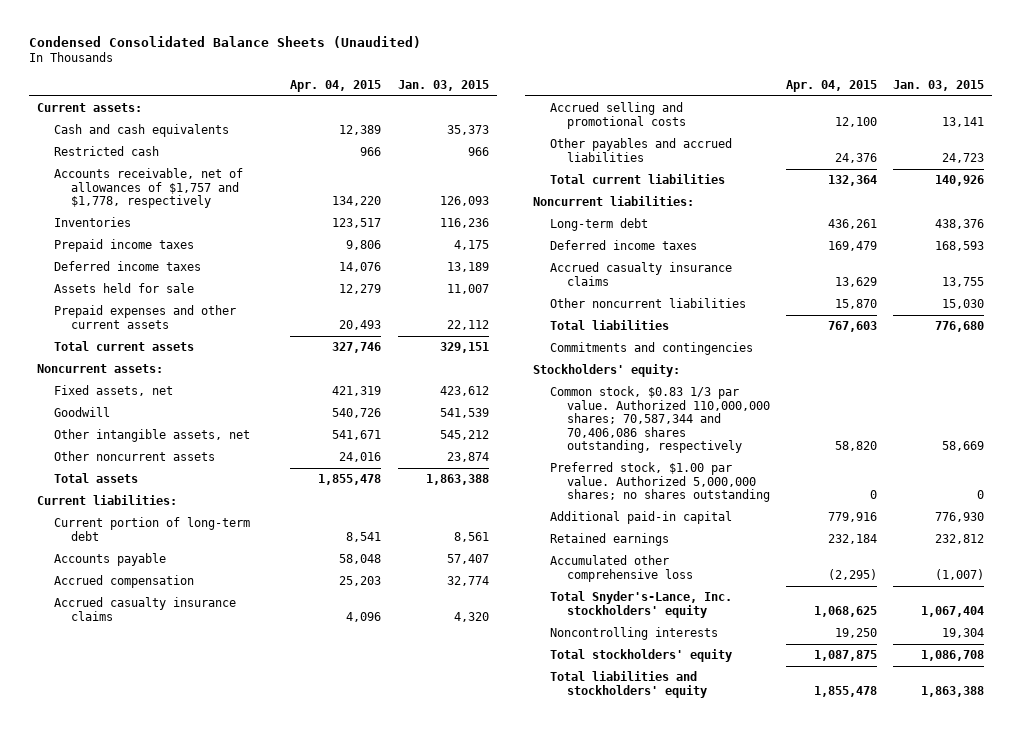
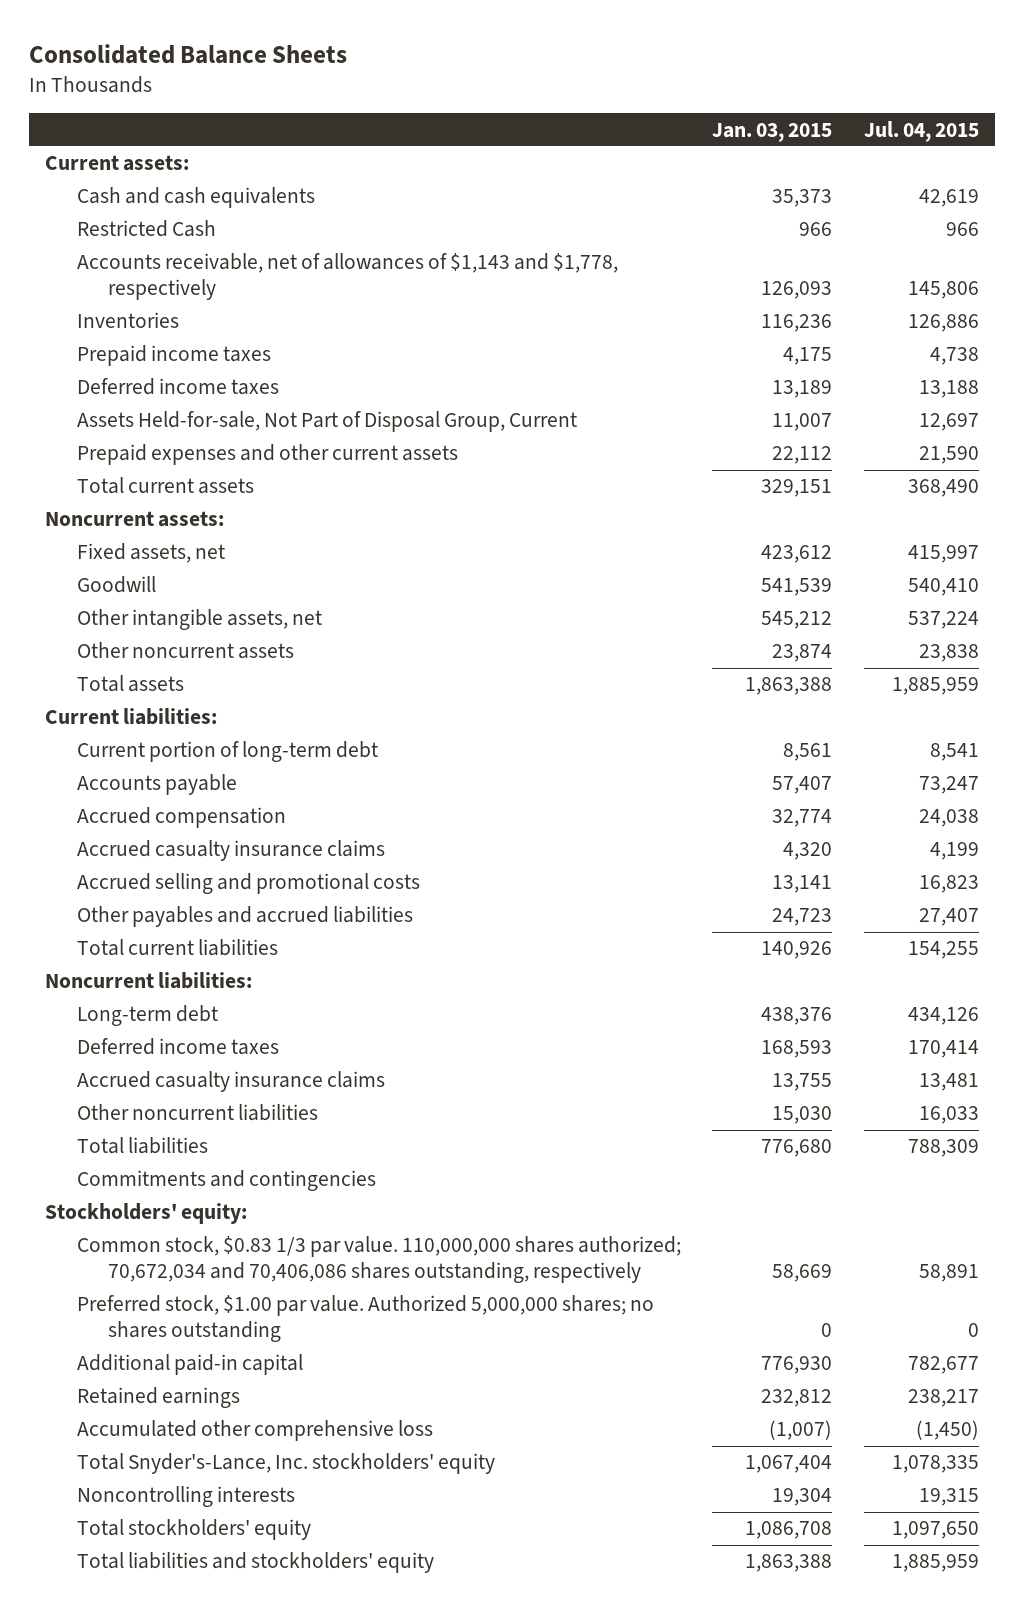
[29,36,422,49] Condensed Consolidated Balance Sheets (Unaudited) -> [29,43,348,64] Consolidated Balance Sheets
[290,79,382,92] Apr. 04, 2015 -> none
none -> [864,120,980,142] Jul. 04, 2015
[54,146,160,157] Restricted cash -> [76,220,216,238] Restricted Cash
[54,168,244,209] Accounts receivable, net of allowances of $1,757 and $1,778, respectively -> [76,253,618,301] Accounts receivable, net of allowances of $1,143 and $1,778, respectively
[54,283,195,294] Assets held for sale -> [76,411,577,433] Assets Held-for-sale, Not Part of Disposal Group, Current
[549,386,770,454] Common stock, $0.83 1/3 par value. Authorized 110,000,000 shares; 70,587,344 and 70,406,086 shares outstanding, respectively -> [76,1236,681,1284] Common stock, $0.83 1/3 par value. 110,000,000 shares authorized; 70,672,034 and 70,406,086 shares outstanding, respectively

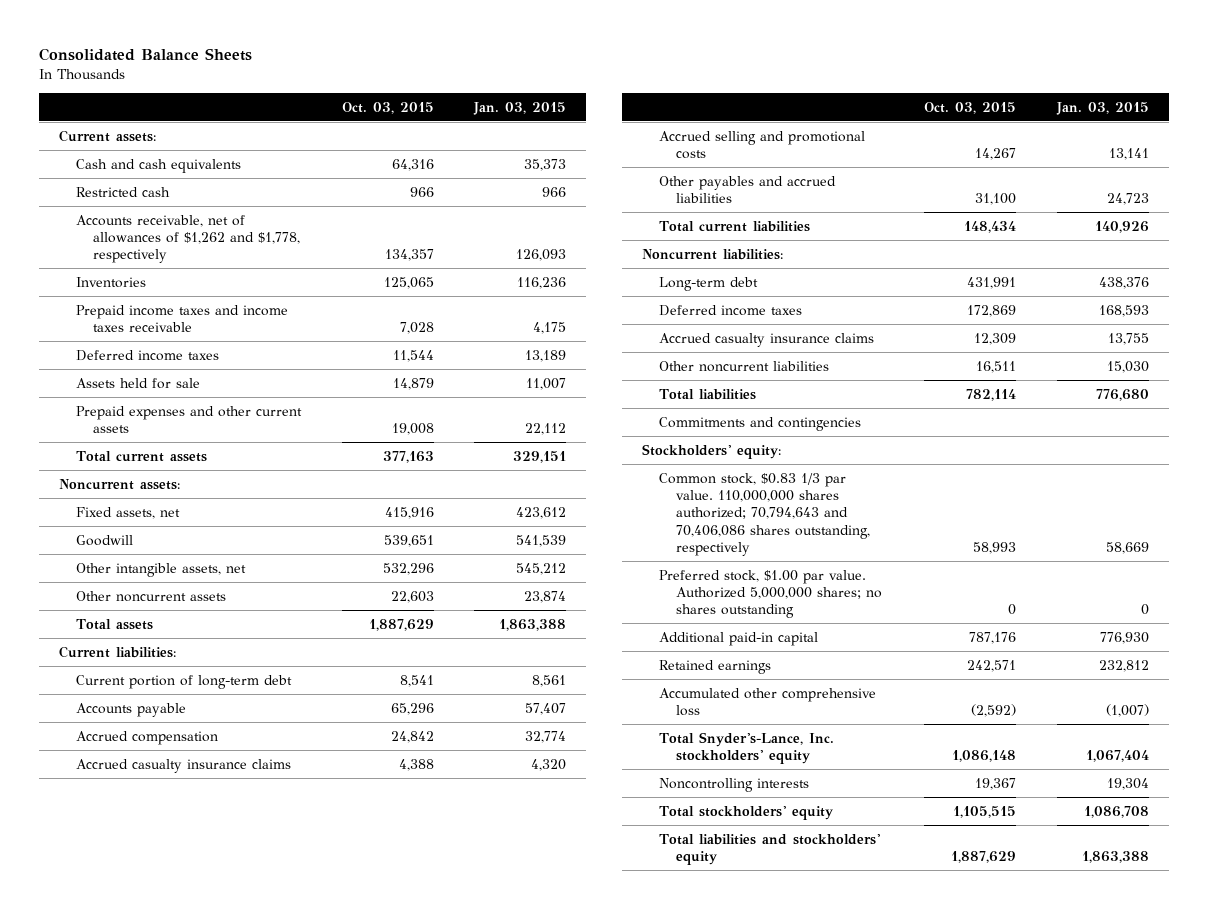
[864,120,980,142] Jul. 04, 2015 -> none
none -> [341,102,434,115] Oct. 03, 2015
[76,220,216,238] Restricted Cash -> [75,186,170,197] Restricted cash
[76,253,618,301] Accounts receivable, net of allowances of $1,143 and $1,778, respectively -> [75,214,300,264] Accounts receivable, net of allowances of $1,262 and $1,778, respectively
[76,345,271,367] Prepaid income taxes -> [75,304,288,332] Prepaid income taxes and income taxes receivable
[76,411,577,433] Assets Held-for-sale, Not Part of Disposal Group, Current -> [75,377,200,389] Assets held for sale
[76,1236,681,1284] Common stock, $0.83 1/3 par value. 110,000,000 shares authorized; 70,672,034 and 70,406,086 shares outstanding, respectively -> [658,472,870,556] Common stock, $0.83 1/3 par value. 110,000,000 shares authorized; 70,794,643 and 70,406,086 shares outstanding, respectively

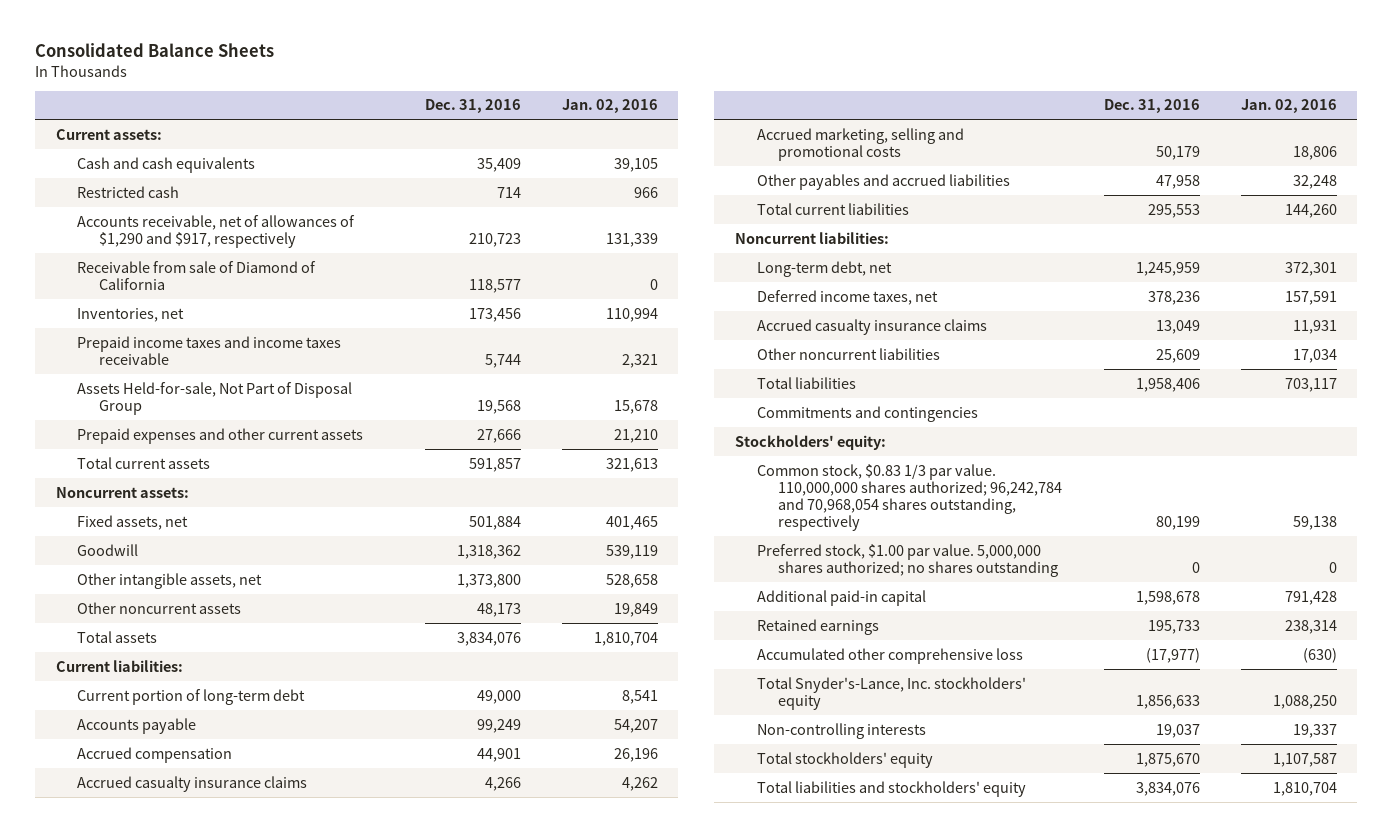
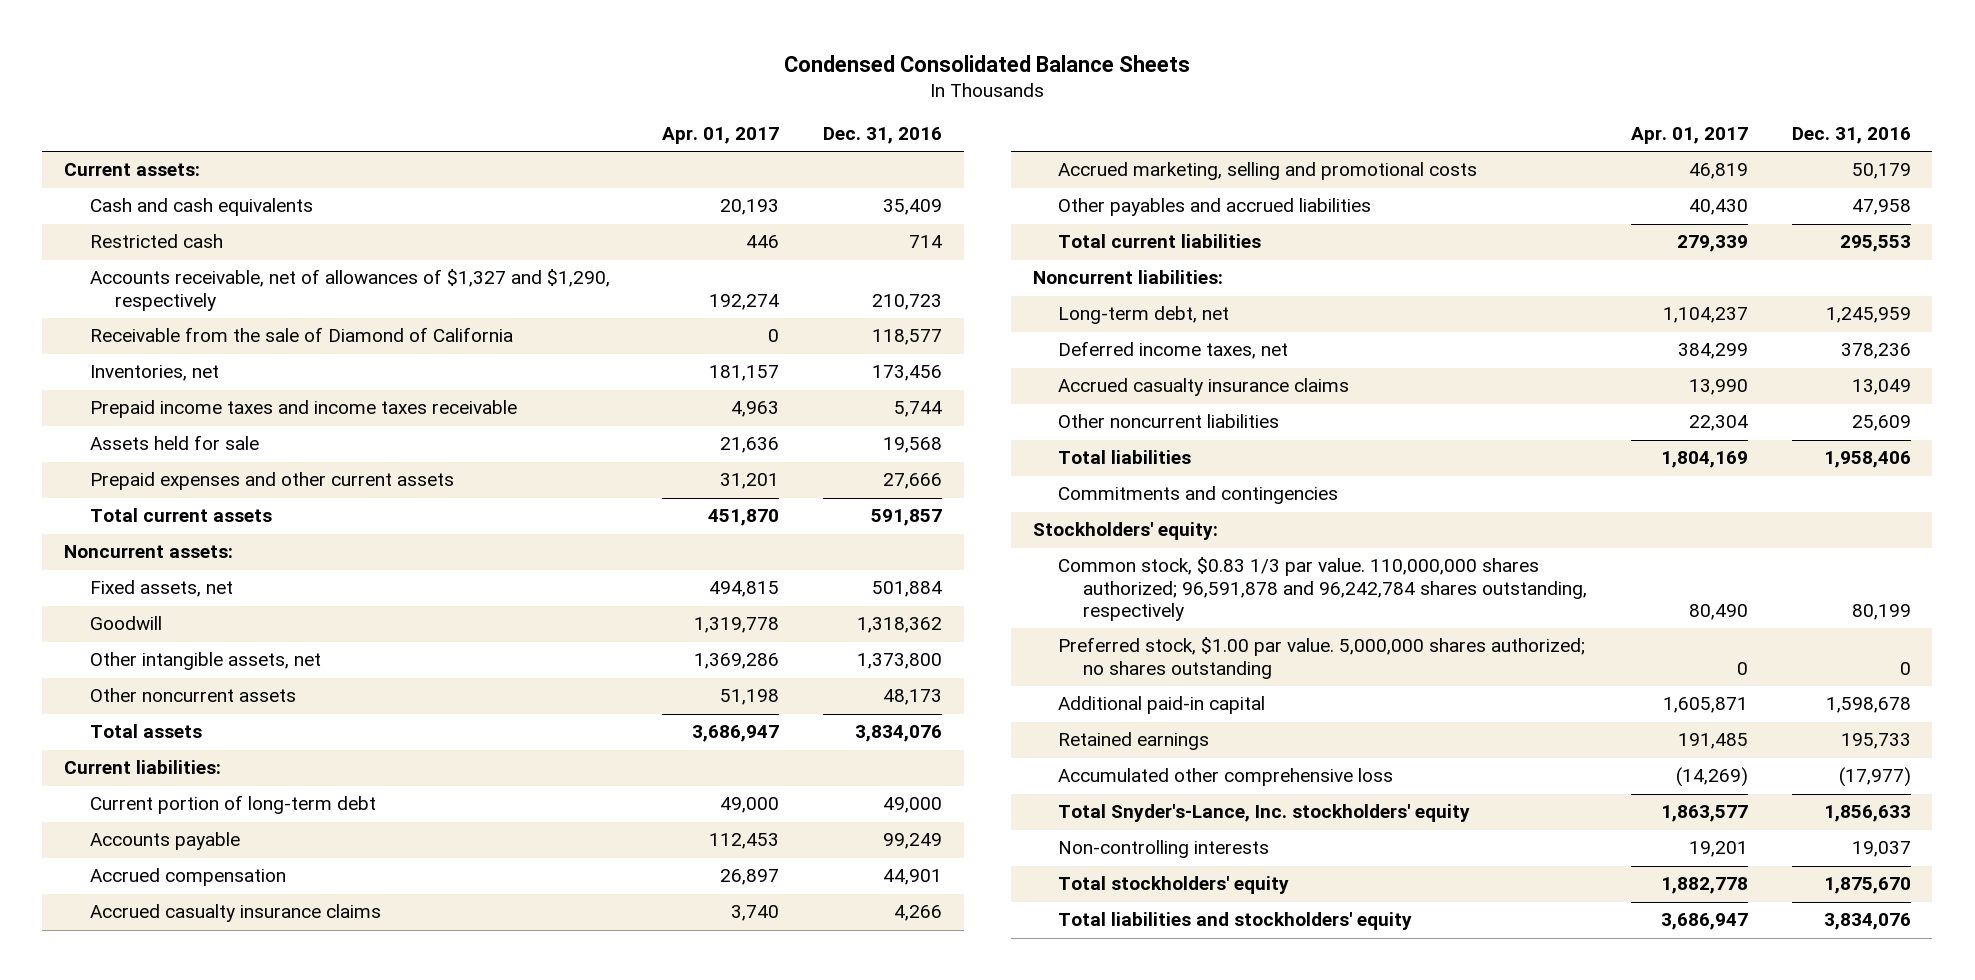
[35,43,275,58] Consolidated Balance Sheets -> [784,54,1191,72] Condensed Consolidated Balance Sheets
[561,99,658,114] Jan. 02, 2016 -> none
none -> [662,127,780,145] Apr. 01, 2017
[77,214,356,248] Accounts receivable, net of allowances of $1,290 and $917, respectively -> [89,269,610,311] Accounts receivable, net of allowances of $1,327 and $1,290, respectively
[77,260,317,290] Receivable from sale of Diamond of California -> [89,327,513,343] Receivable from the sale of Diamond of California
[77,381,353,415] Assets Held-for-sale, Not Part of Disposal Group -> [89,435,259,451] Assets held for sale
[756,463,1063,532] Common stock, $0.83 1/3 par value. 110,000,000 shares authorized; 96,242,784 and 70,968,054 shares outstanding, respectively -> [1057,557,1588,622] Common stock, $0.83 1/3 par value. 110,000,000 shares authorized; 96,591,878 and 96,242,784 shares outstanding, respectively

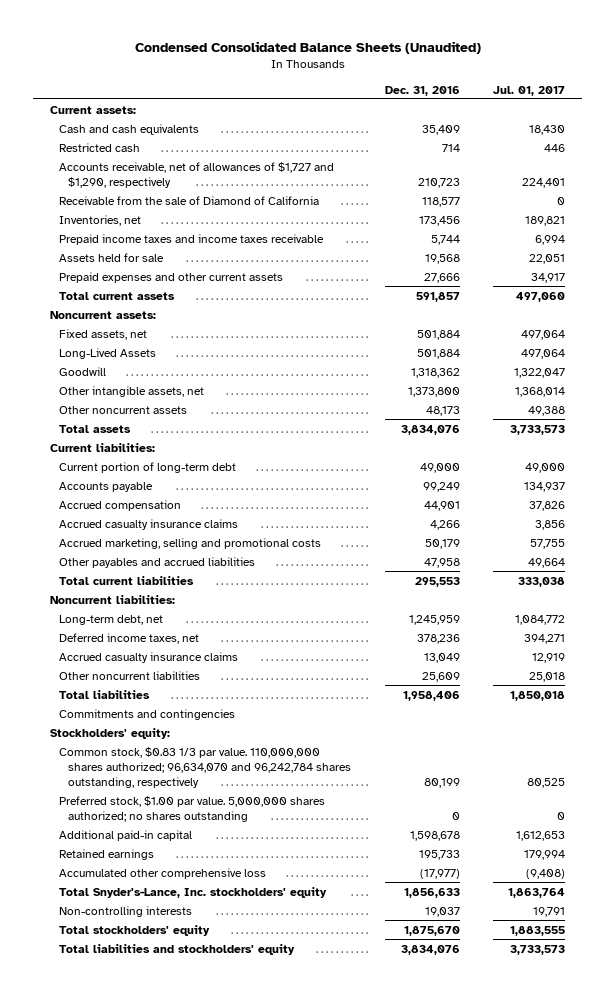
[784,54,1191,72] Condensed Consolidated Balance Sheets -> [134,40,481,54] Condensed Consolidated Balance Sheets (Unaudited)
[662,127,780,145] Apr. 01, 2017 -> none
none -> [493,85,566,96] Jul. 01, 2017
[89,269,610,311] Accounts receivable, net of allowances of $1,327 and $1,290, respectively -> [58,161,334,188] Accounts receivable, net of allowances of $1,727 and $1,290, respectively
none -> [58,347,156,359] Long-Lived Assets
[1057,557,1588,622] Common stock, $0.83 1/3 par value. 110,000,000 shares authorized; 96,591,878 and 96,242,784 shares outstanding, respectively -> [58,746,351,788] Common stock, $0.83 1/3 par value. 110,000,000 shares authorized; 96,634,070 and 96,242,784 shares outstanding, respectively

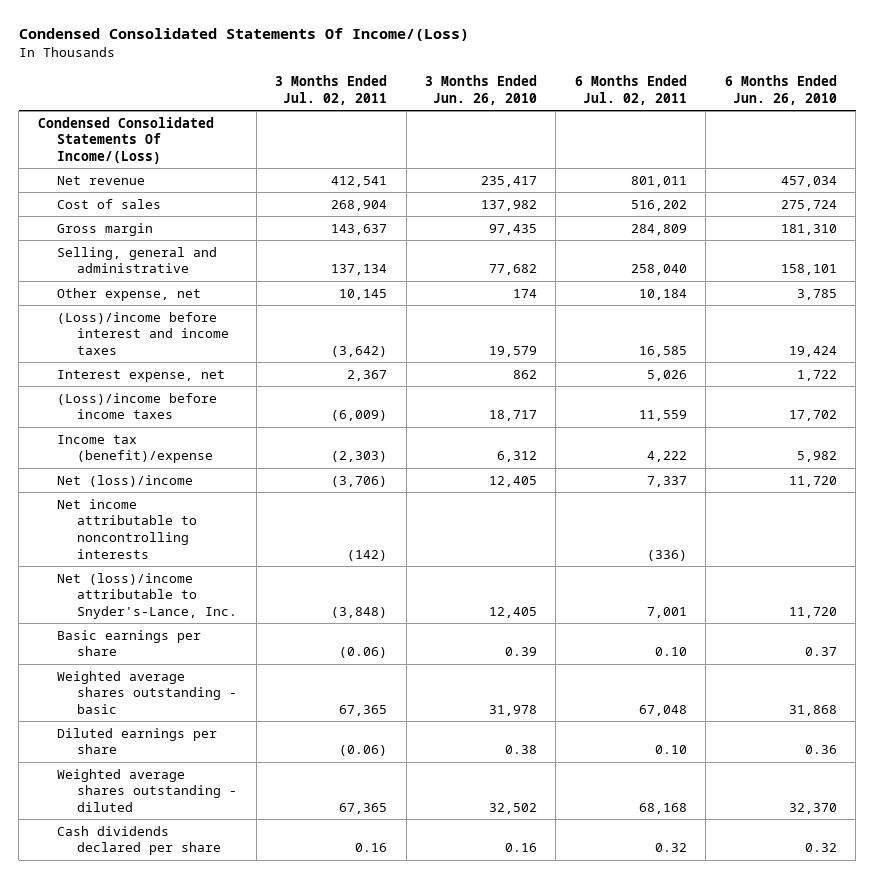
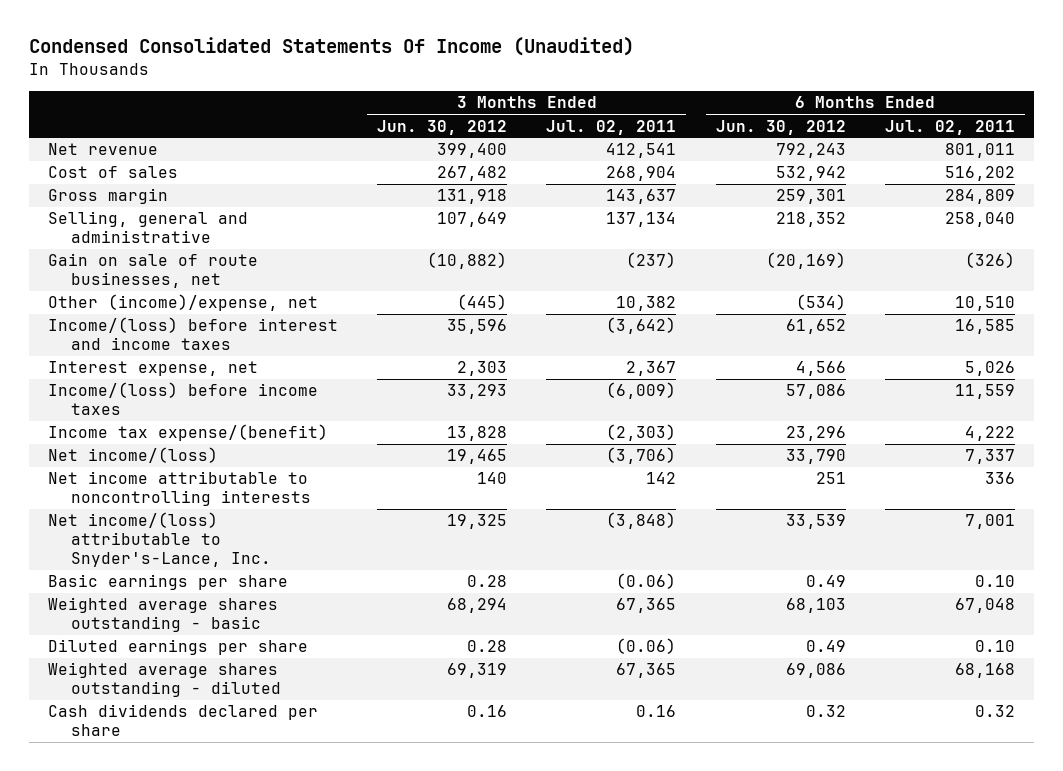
[18,27,469,41] Condensed Consolidated Statements Of Income/(Loss) -> [28,37,634,57] Condensed Consolidated Statements Of Income (Unaudited)
[425,75,538,106] 3 Months Ended Jun. 26, 2010 -> none
[724,75,837,106] 6 Months Ended Jun. 26, 2010 -> none
none -> [377,119,508,135] Jun. 30, 2012
none -> [715,119,846,135] Jun. 30, 2012
[37,116,214,165] Condensed Consolidated Statements Of Income/(Loss) -> none
none -> [48,253,259,289] Gain on sale of route businesses, net
[57,287,202,301] Other expense, net -> [48,294,319,312] Other (income)/expense, net
[339,288,388,300] 10,145 -> [616,296,677,312] 10,382
[638,288,687,300] 10,184 -> [954,296,1015,312] 10,510
[57,311,230,356] (Loss)/income before interest and income taxes -> [48,317,339,351] Income/(loss) before interest and income taxes
[57,392,218,420] (Loss)/income before income taxes -> [48,382,319,416] Income/(loss) before income taxes
[57,434,214,464] Income tax (benefit)/expense -> [48,424,329,442] Income tax expense/(benefit)
[57,474,194,487] Net (loss)/income -> [48,447,219,464] Net income/(loss)
[347,549,388,561] (142) -> [646,472,677,485] 142
[646,549,687,561] (336) -> [984,472,1015,485] 336
[57,572,238,620] Net (loss)/income attributable to Snyder's-Lance, Inc. -> [48,512,271,567] Net income/(loss) attributable to Snyder's-Lance, Inc.

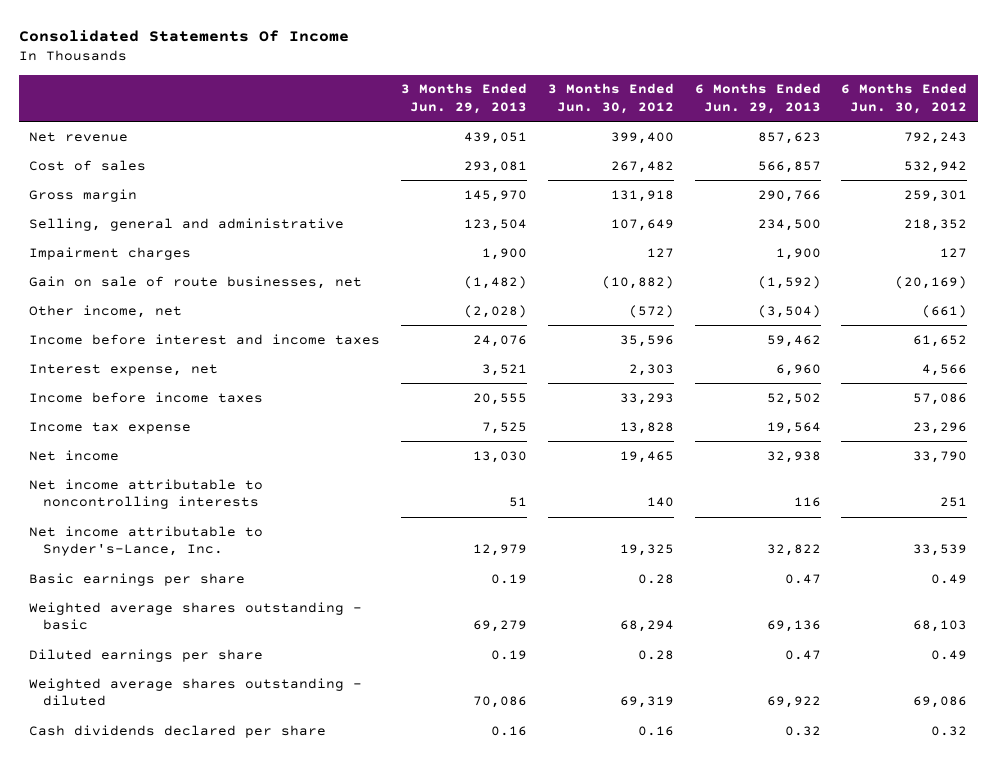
[28,37,634,57] Condensed Consolidated Statements Of Income (Unaudited) -> [18,29,349,42] Consolidated Statements Of Income
[546,119,677,135] Jul. 02, 2011 -> none
[884,119,1015,135] Jul. 02, 2011 -> none
none -> [400,83,527,115] 3 Months Ended Jun. 29, 2013
none -> [694,83,821,115] 6 Months Ended Jun. 29, 2013
none -> [29,246,192,260] Impairment charges
[48,294,319,312] Other (income)/expense, net -> [29,304,183,318] Other income, net
[457,294,508,311] (445) -> [628,304,674,318] (572)
[795,294,846,311] (534) -> [922,304,968,318] (661)
[48,317,339,351] Income/(loss) before interest and income taxes -> [29,333,381,345] Income before interest and income taxes
[48,382,319,416] Income/(loss) before income taxes -> [29,391,264,403] Income before income taxes
[48,424,329,442] Income tax expense/(benefit) -> [29,421,192,434] Income tax expense
[48,447,219,464] Net income/(loss) -> [29,449,120,461] Net income
[48,512,271,567] Net income/(loss) attributable to Snyder's-Lance, Inc. -> [29,525,264,557] Net income attributable to Snyder's-Lance, Inc.

